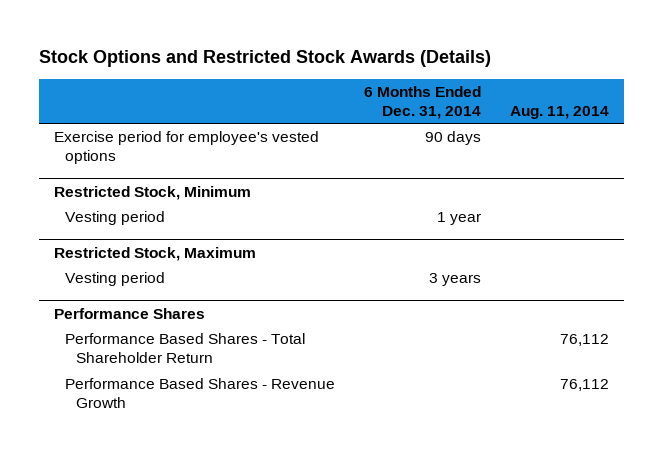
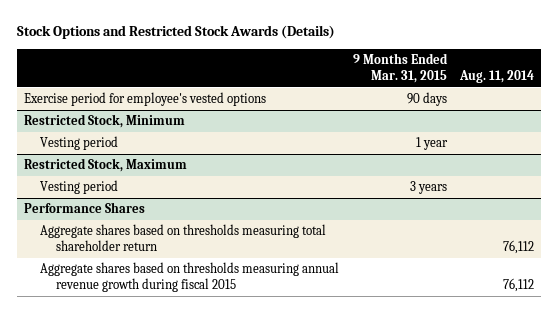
[364,85,482,119] 6 Months Ended Dec. 31, 2014 -> none
none -> [352,53,448,83] 9 Months Ended Mar. 31, 2015
[65,333,306,363] Performance Based Shares - Total Shareholder Return -> [40,224,327,252] Aggregate shares based on thresholds measuring total shareholder return
[65,378,336,408] Performance Based Shares - Revenue Growth -> [40,262,340,293] Aggregate shares based on thresholds measuring annual revenue growth during fiscal 2015

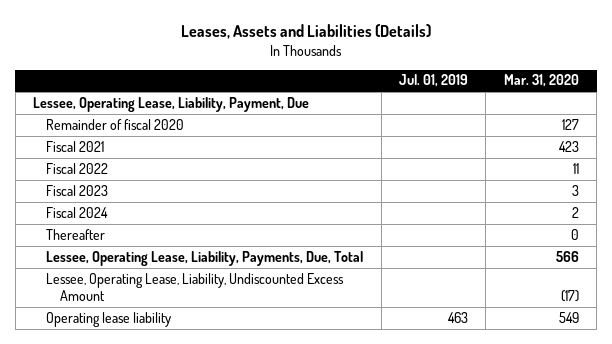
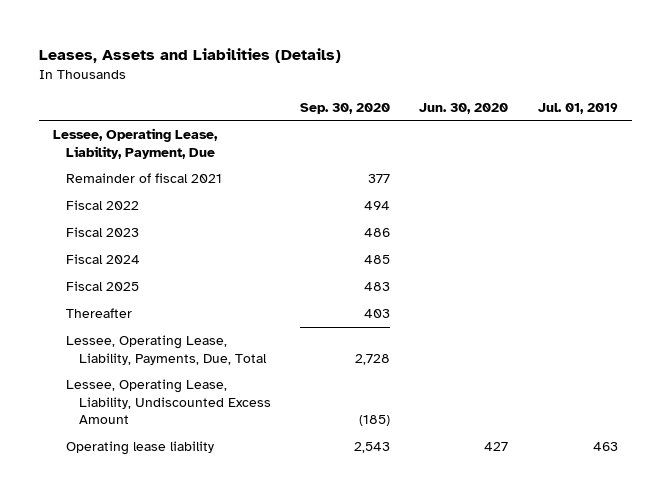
[503,74,579,88] Mar. 31, 2020 -> none
none -> [299,102,390,114] Sep. 30, 2020
none -> [419,102,509,114] Jun. 30, 2020
[46,140,105,152] Fiscal 2021 -> none
[46,118,185,130] Remainder of fiscal 2020 -> [65,173,222,184] Remainder of fiscal 2021
none -> [65,281,139,292] Fiscal 2025

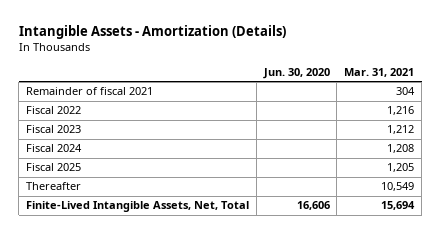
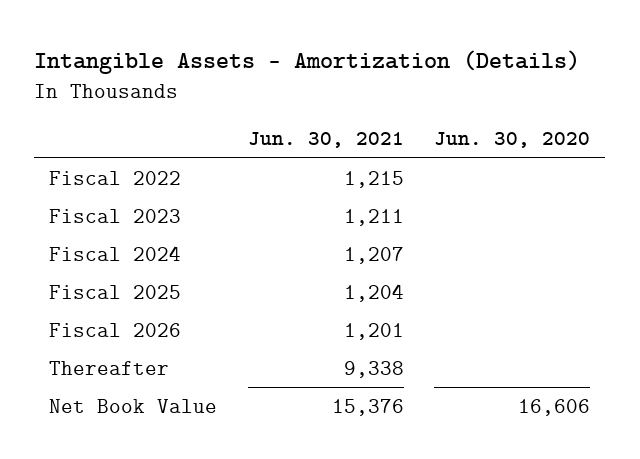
[344,68,415,78] Mar. 31, 2021 -> none
none -> [247,132,404,149] Jun. 30, 2021
[26,87,154,96] Remainder of fiscal 2021 -> none
none -> [49,322,182,337] Fiscal 2026
[26,201,250,213] Finite-Lived Intangible Assets, Net, Total -> [49,398,218,413] Net Book Value

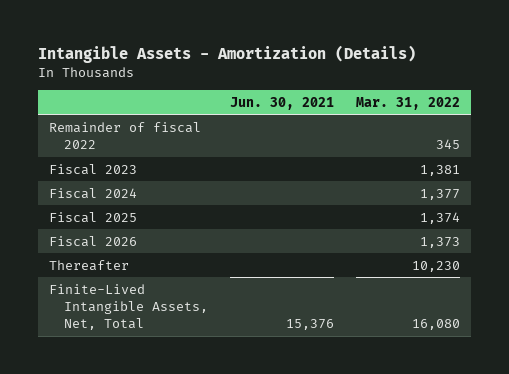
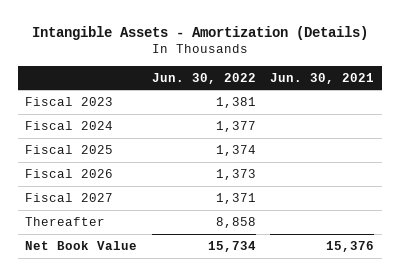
[356,96,461,110] Mar. 31, 2022 -> none
none -> [151,72,256,84] Jun. 30, 2022
[49,121,202,149] Remainder of fiscal 2022 -> none
none -> [24,192,113,202] Fiscal 2027
[49,283,209,331] Finite-Lived Intangible Assets, Net, Total -> [24,240,137,250] Net Book Value

